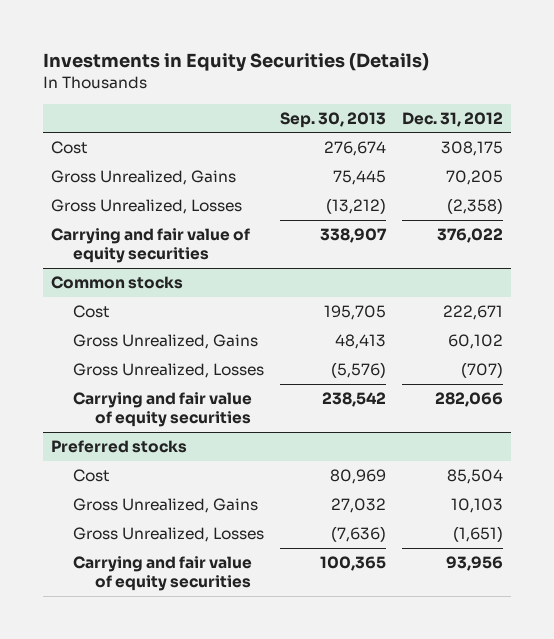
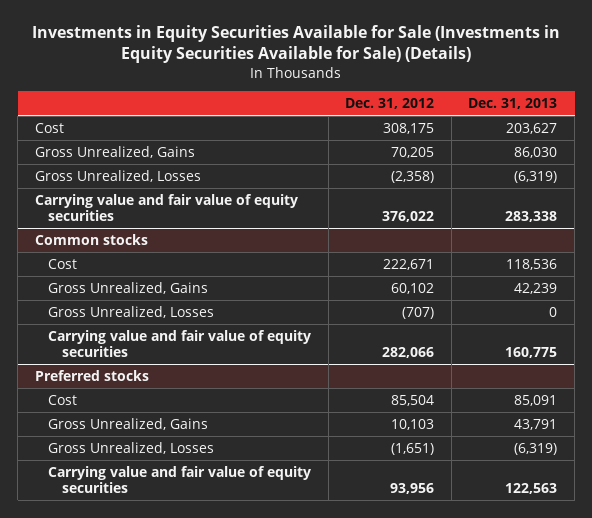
[42,53,429,72] Investments in Equity Securities (Details) -> [32,25,561,64] Investments in Equity Securities Available for Sale (Investments in Equity Securities Available for Sale) (Details)
[279,111,386,128] Sep. 30, 2013 -> none
none -> [468,97,558,109] Dec. 31, 2013
[50,227,250,264] Carrying and fair value of equity securities -> [34,193,298,222] Carrying value and fair value of equity securities
[72,391,252,428] Carrying and fair value of equity securities -> [48,329,312,358] Carrying value and fair value of equity securities
[72,555,252,592] Carrying and fair value of equity securities -> [48,465,312,494] Carrying value and fair value of equity securities

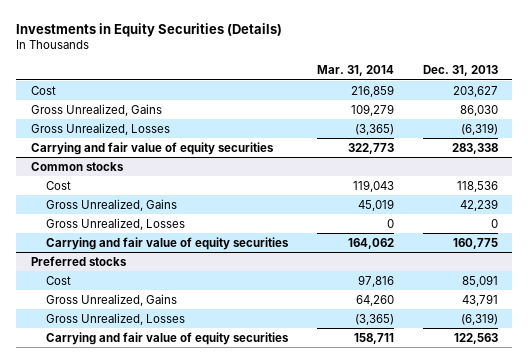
[32,25,561,64] Investments in Equity Securities Available for Sale (Investments in Equity Securities Available for Sale) (Details) -> [16,23,283,38] Investments in Equity Securities (Details)
[345,97,435,109] Dec. 31, 2012 -> none
none -> [316,65,394,77] Mar. 31, 2014
[34,193,298,222] Carrying value and fair value of equity securities -> [30,141,274,155] Carrying and fair value of equity securities
[48,329,312,358] Carrying value and fair value of equity securities -> [45,236,289,250] Carrying and fair value of equity securities
[48,465,312,494] Carrying value and fair value of equity securities -> [45,331,289,345] Carrying and fair value of equity securities

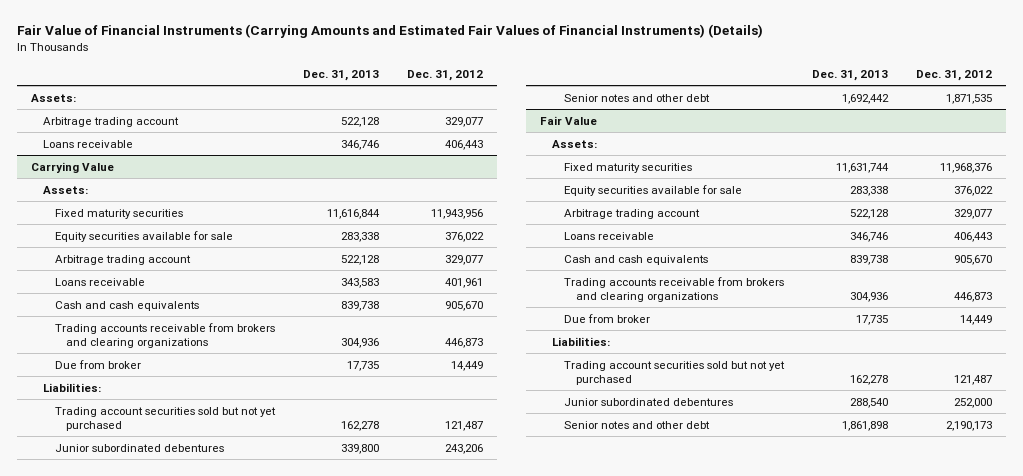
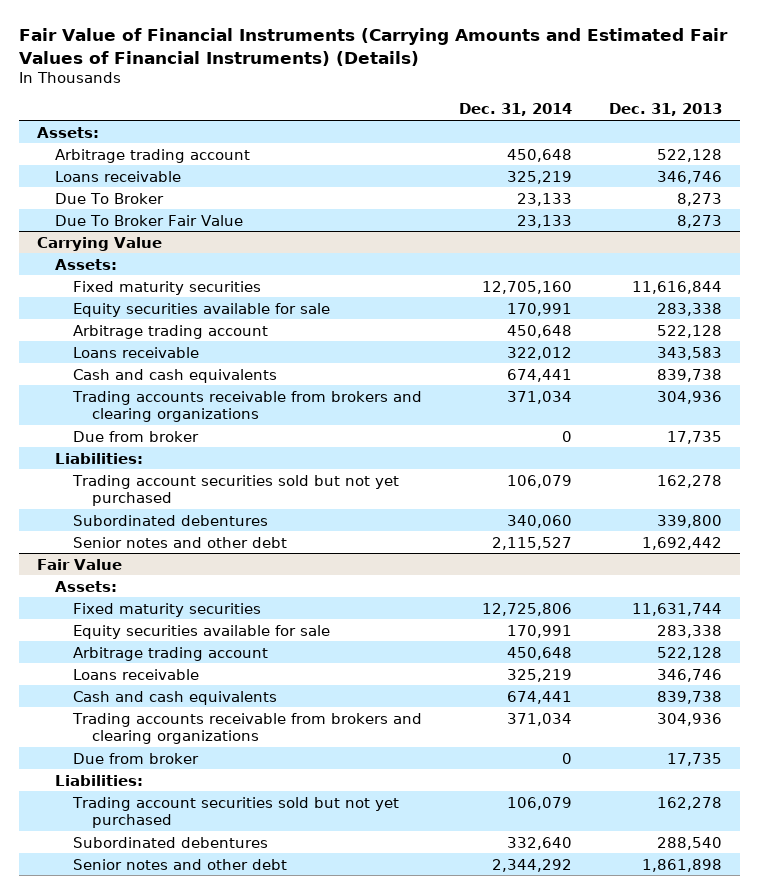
[406,69,483,81] Dec. 31, 2012 -> none
none -> [459,103,573,117] Dec. 31, 2014
none -> [55,192,165,204] Due To Broker
none -> [55,214,244,226] Due To Broker Fair Value
[54,443,224,452] Junior subordinated debentures -> [73,514,269,526] Subordinated debentures
[563,397,733,406] Junior subordinated debentures -> [73,836,269,848] Subordinated debentures

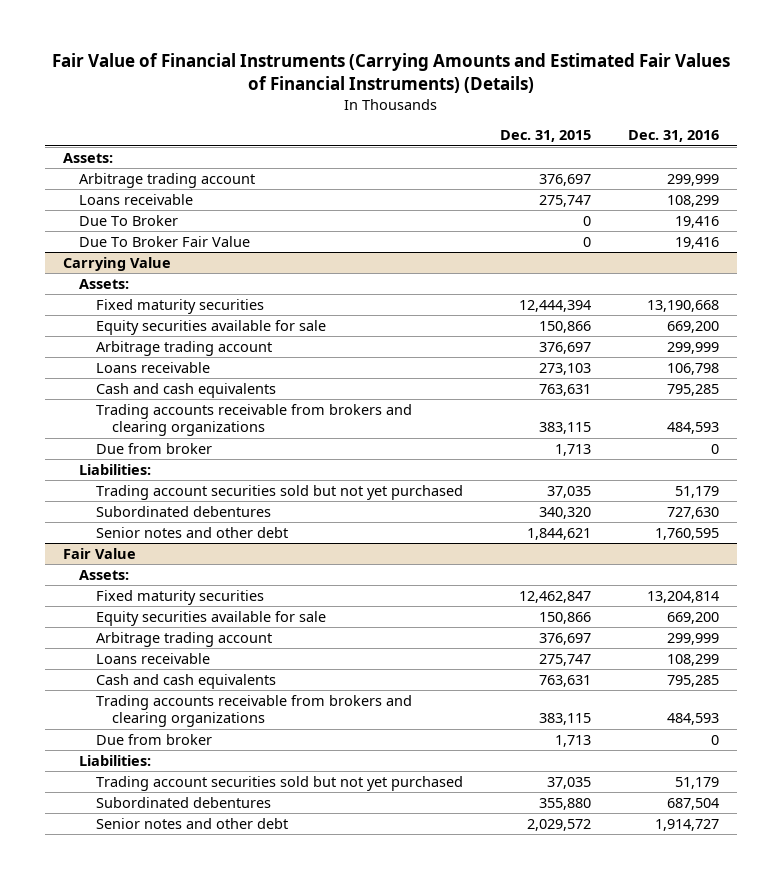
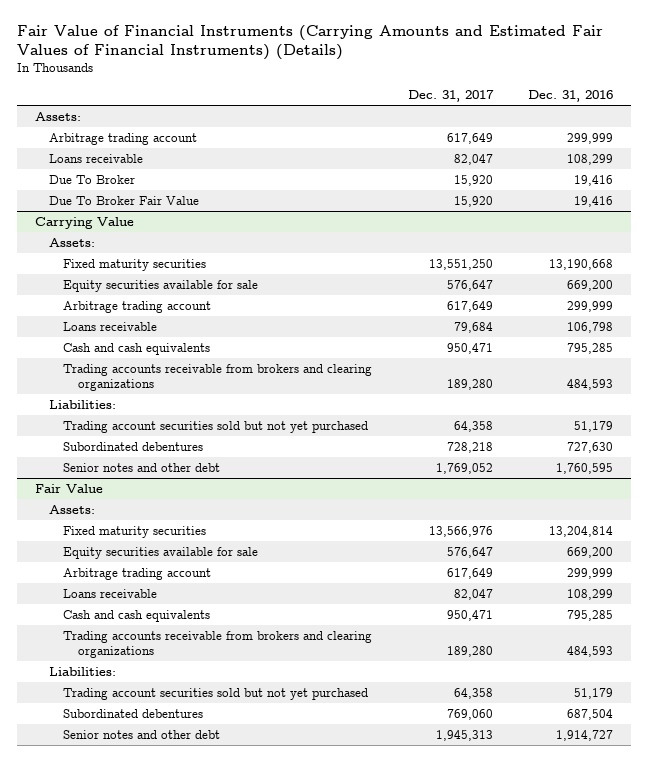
[499,130,591,143] Dec. 31, 2015 -> none
none -> [407,90,494,103] Dec. 31, 2017
[95,442,212,454] Due from broker -> none
[95,733,212,745] Due from broker -> none

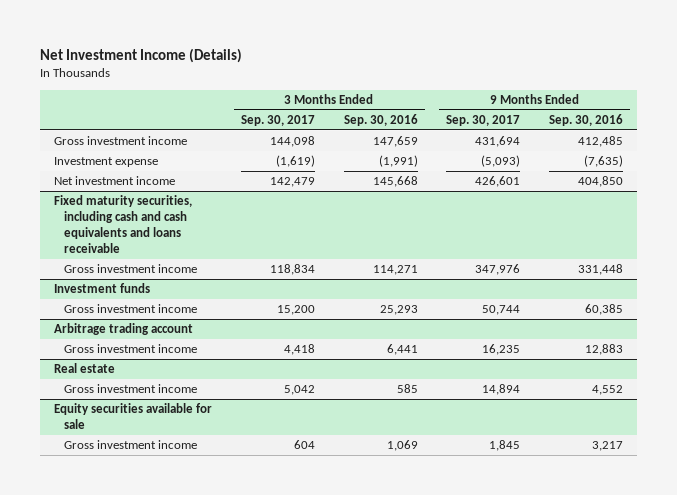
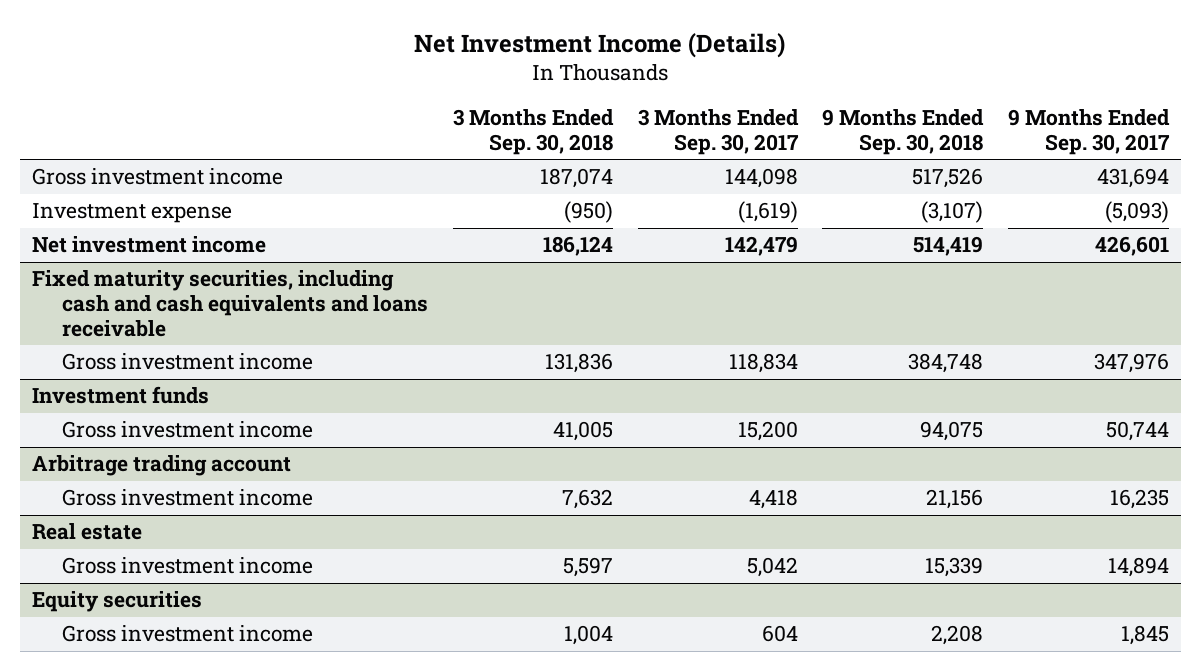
[343,114,418,127] Sep. 30, 2016 -> none
[548,114,623,127] Sep. 30, 2016 -> none
none -> [453,109,615,155] 3 Months Ended Sep. 30, 2018
none -> [822,109,985,155] 9 Months Ended Sep. 30, 2018
[54,403,213,430] Equity securities available for sale -> [32,591,203,613] Equity securities

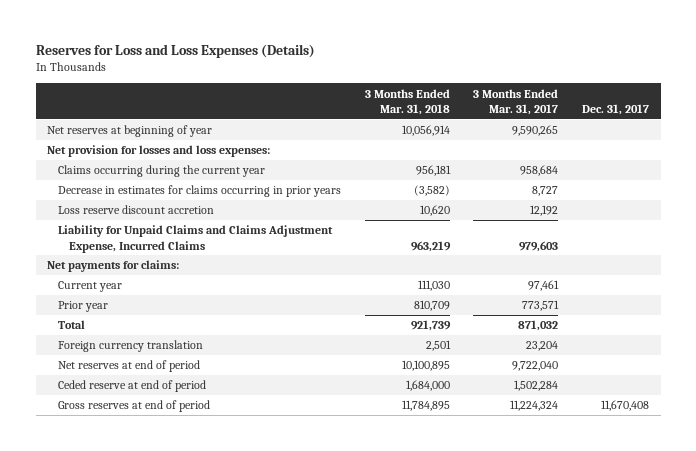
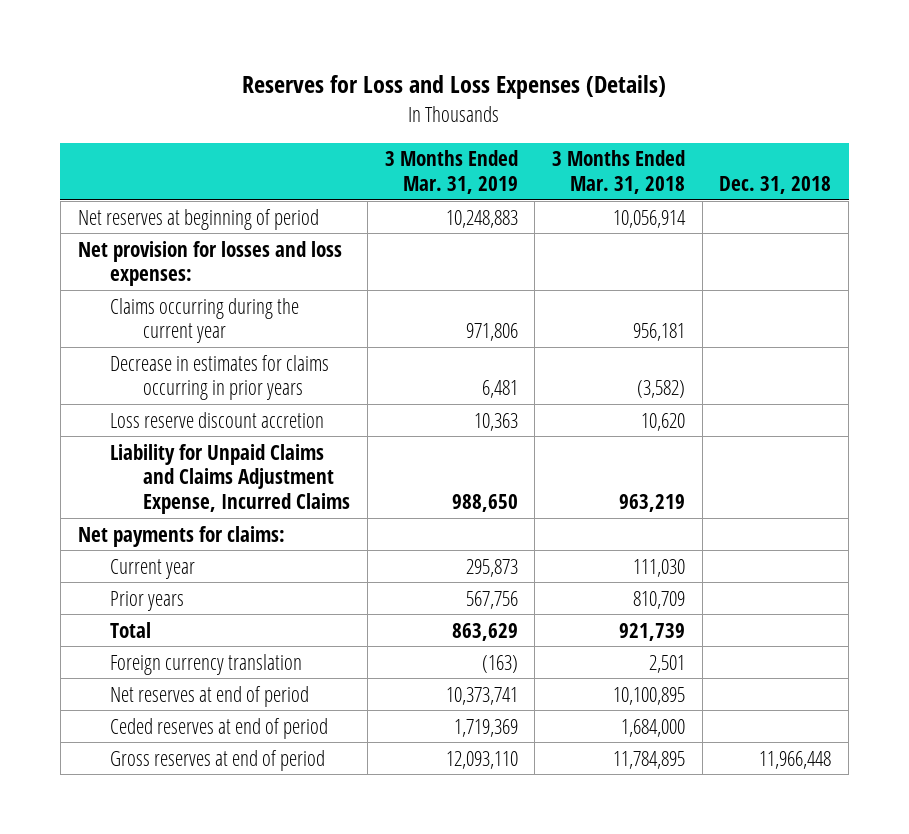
[473,88,559,116] 3 Months Ended Mar. 31, 2017 -> none
[581,104,649,116] Dec. 31, 2017 -> none
none -> [384,150,518,195] 3 Months Ended Mar. 31, 2019
none -> [719,176,832,195] Dec. 31, 2018
[47,125,213,138] Net reserves at beginning of year -> [77,208,319,230] Net reserves at beginning of period
[58,301,109,313] Prior year -> [110,590,185,611] Prior years
[58,380,207,393] Ceded reserve at end of period -> [110,717,329,739] Ceded reserves at end of period

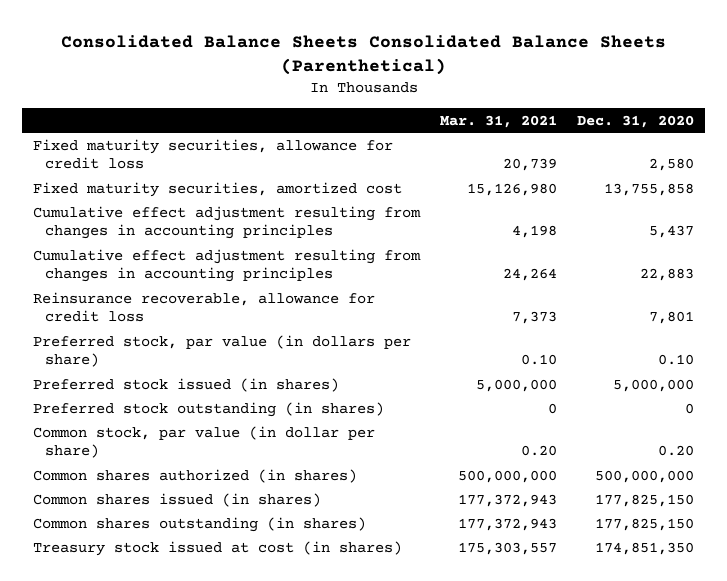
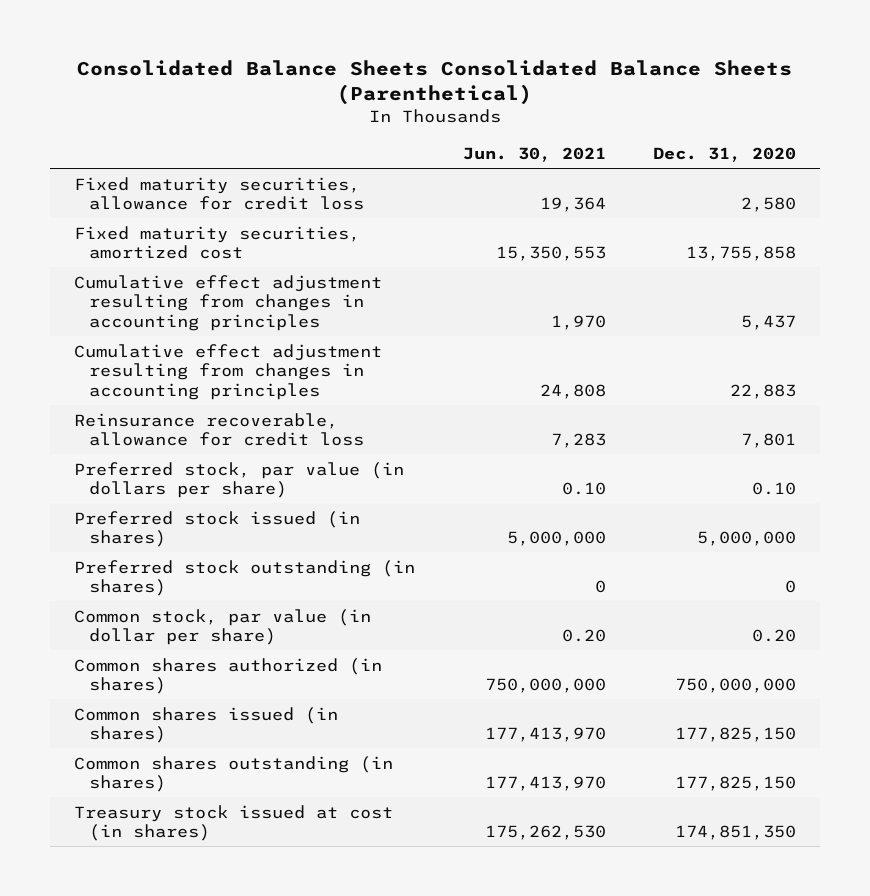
[440,114,558,128] Mar. 31, 2021 -> none
none -> [462,147,606,163] Jun. 30, 2021
[595,469,695,483] 500,000,000 -> [675,678,797,694] 750,000,000

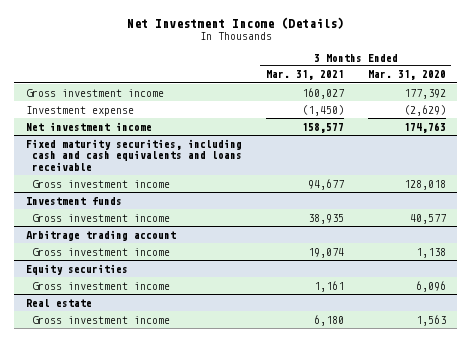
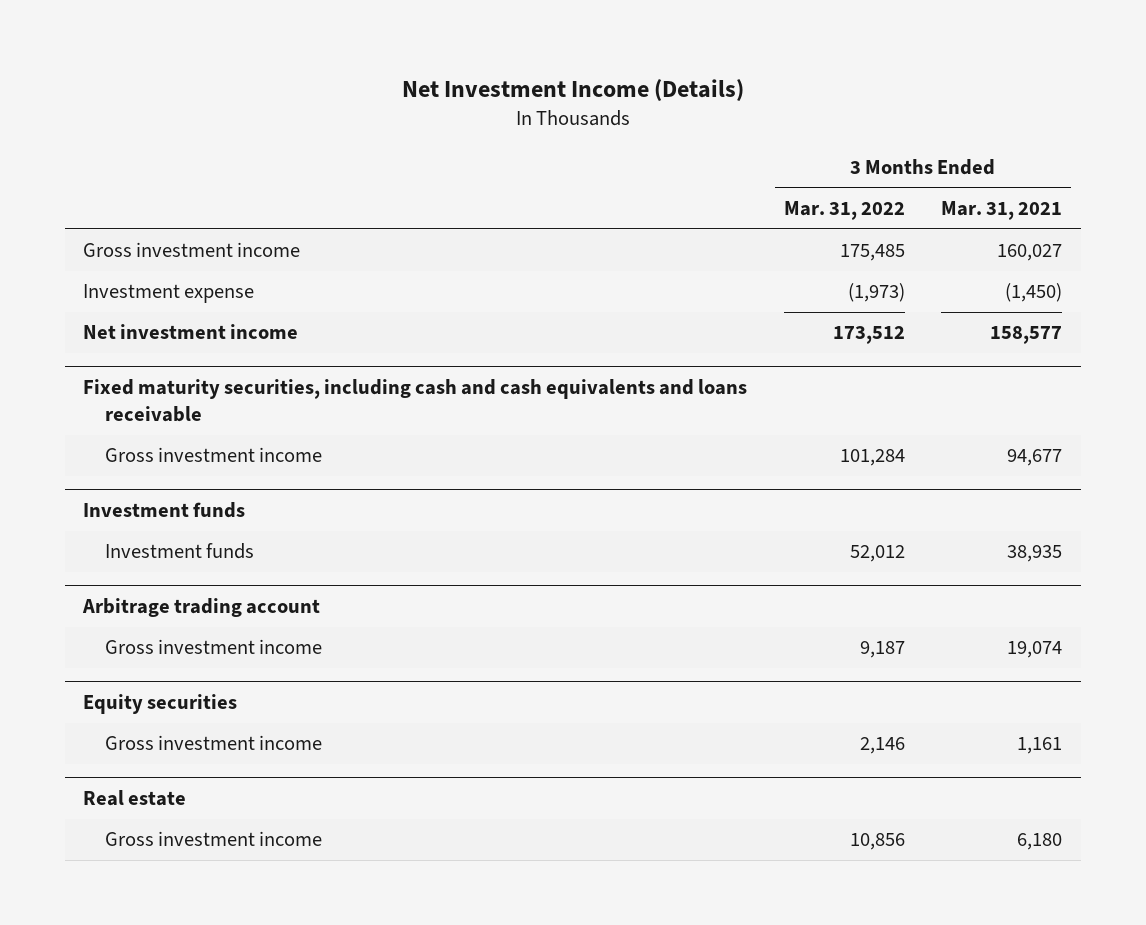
[367,70,446,81] Mar. 31, 2020 -> none
none -> [783,200,905,220] Mar. 31, 2022
[32,213,171,222] Gross investment income -> [105,543,255,560] Investment funds

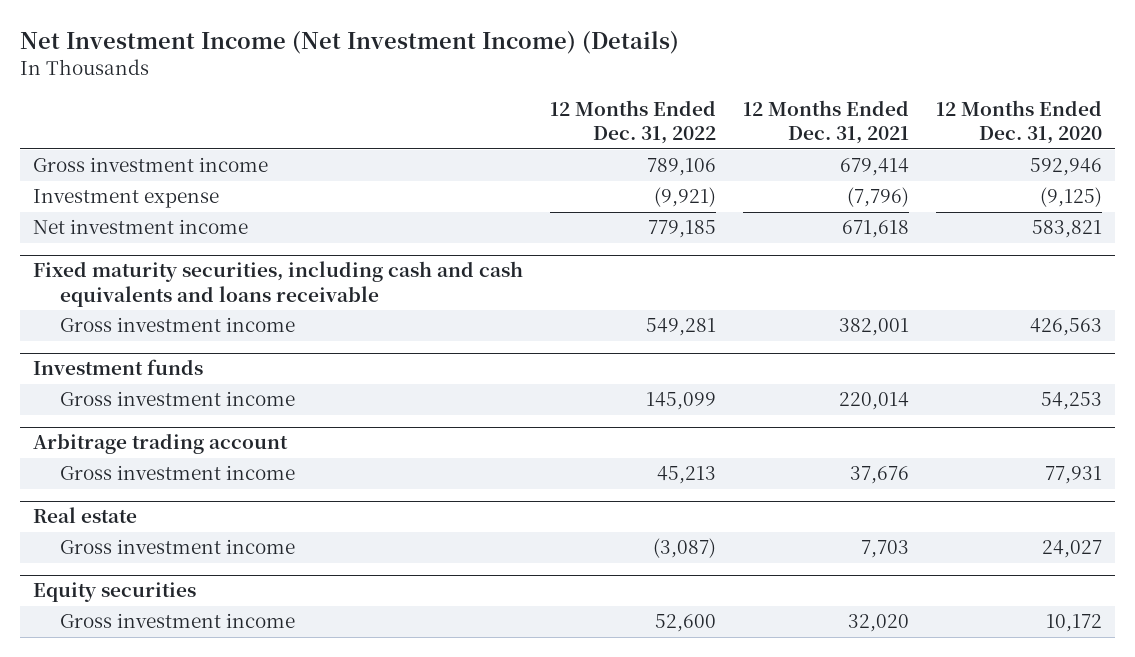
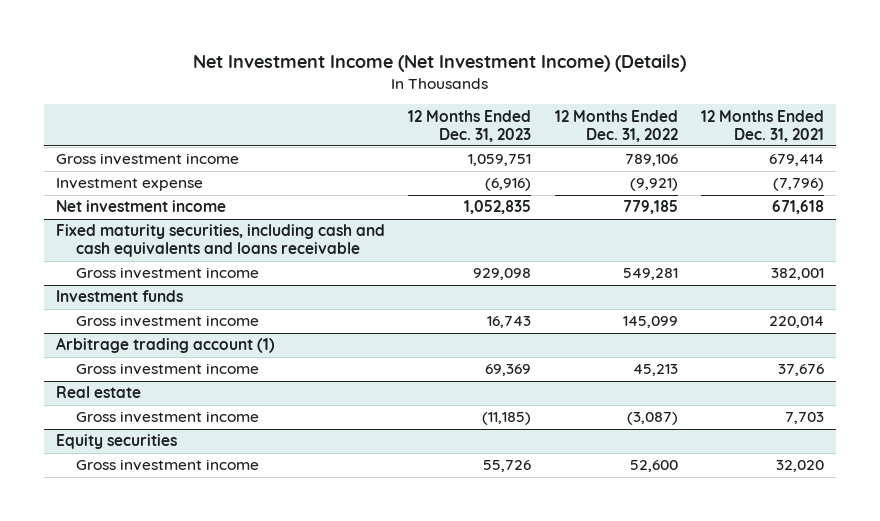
[935,100,1102,145] 12 Months Ended Dec. 31, 2020 -> none
none -> [408,109,532,142] 12 Months Ended Dec. 31, 2023
[33,433,289,455] Arbitrage trading account -> [55,337,275,354] Arbitrage trading account (1)

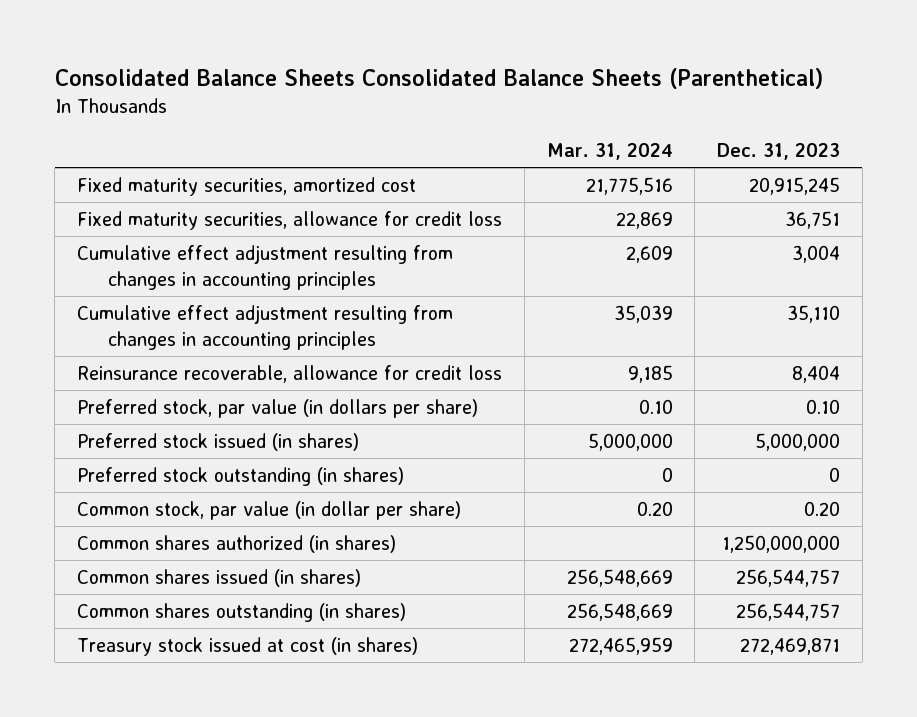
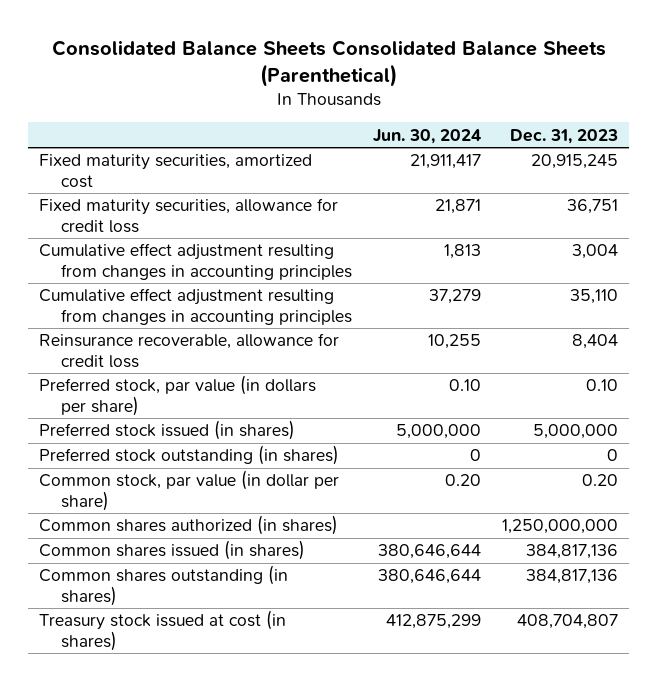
[546,143,673,161] Mar. 31, 2024 -> none
none -> [373,128,482,144] Jun. 30, 2024
[735,568,840,587] 256,544,757 -> [526,544,619,560] 384,817,136
[735,602,840,621] 256,544,757 -> [526,569,619,585] 384,817,136
[739,637,840,655] 272,469,871 -> [517,614,619,630] 408,704,807

